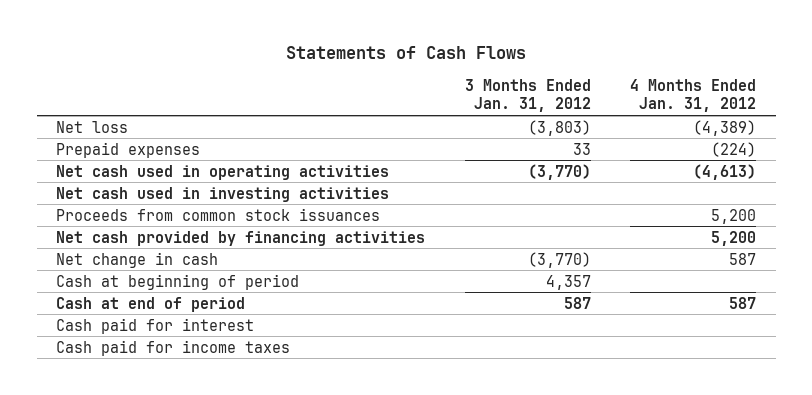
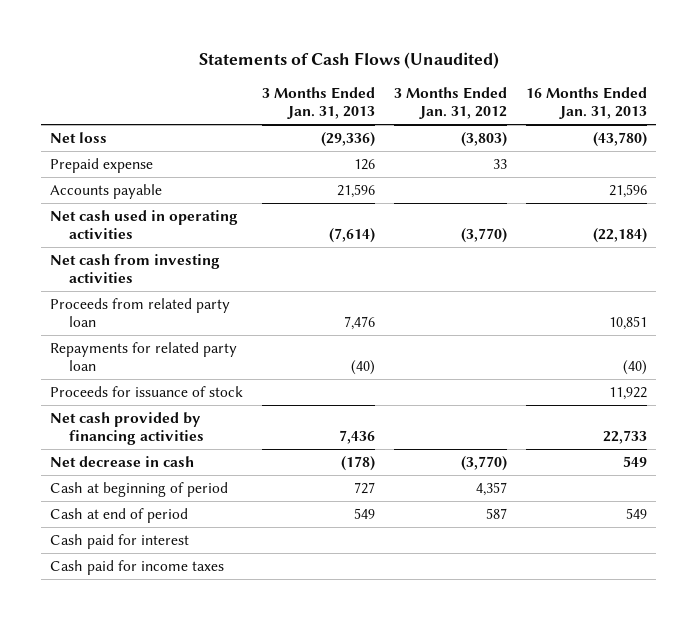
[286,46,527,60] Statements of Cash Flows -> [198,51,499,69] Statements of Cash Flows (Unaudited)
[629,78,756,113] 4 Months Ended Jan. 31, 2012 -> none
none -> [262,87,376,119] 3 Months Ended Jan. 31, 2013
none -> [525,87,647,119] 16 Months Ended Jan. 31, 2013
[56,141,201,158] Prepaid expenses -> none
none -> [50,158,154,174] Prepaid expense
none -> [50,184,163,200] Accounts payable
[56,186,390,202] Net cash used in investing activities -> [50,254,221,283] Net cash from investing activities
none -> [50,298,231,327] Proceeds from related party loan
none -> [50,342,238,371] Repayments for related party loan
[56,207,381,221] Proceeds from common stock issuances -> [50,386,244,398] Proceeds for issuance of stock
[56,251,219,268] Net change in cash -> [50,456,195,468] Net decrease in cash

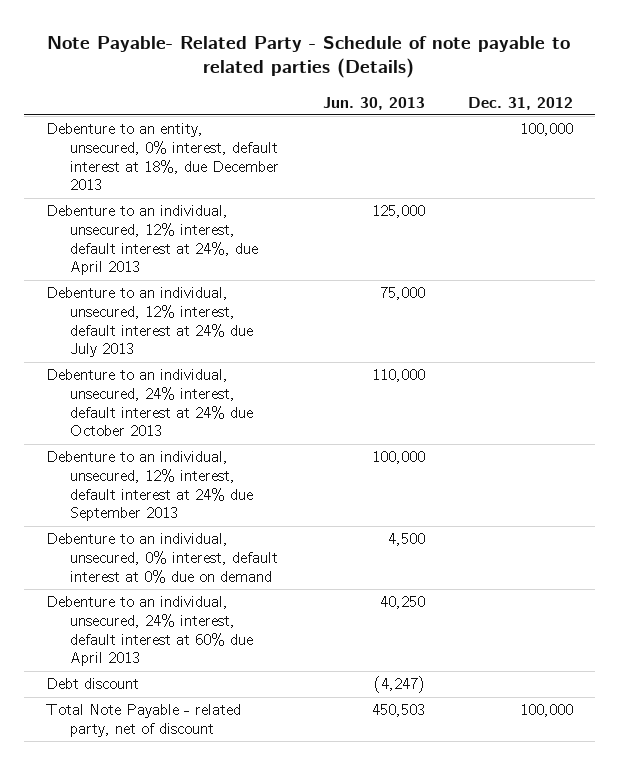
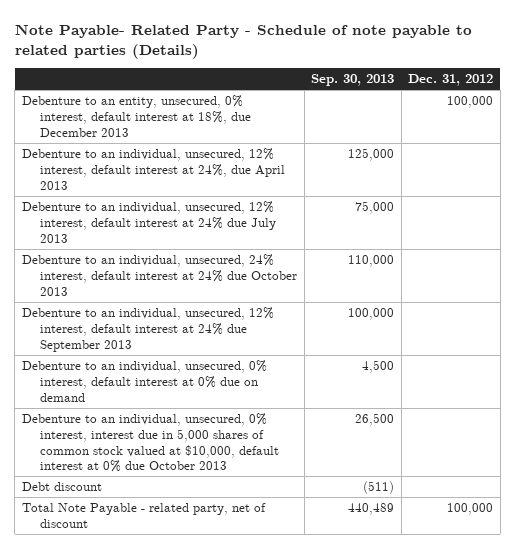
[322,96,425,110] Jun. 30, 2013 -> none
none -> [311,74,395,87] Sep. 30, 2013
[45,596,254,667] Debenture to an individual, unsecured, 24% interest, default interest at 60% due April 2013 -> [21,412,279,473] Debenture to an individual, unsecured, 0% interest, interest due in 5,000 shares of common stock valued at $10,000, default interest at 0% due October 2013

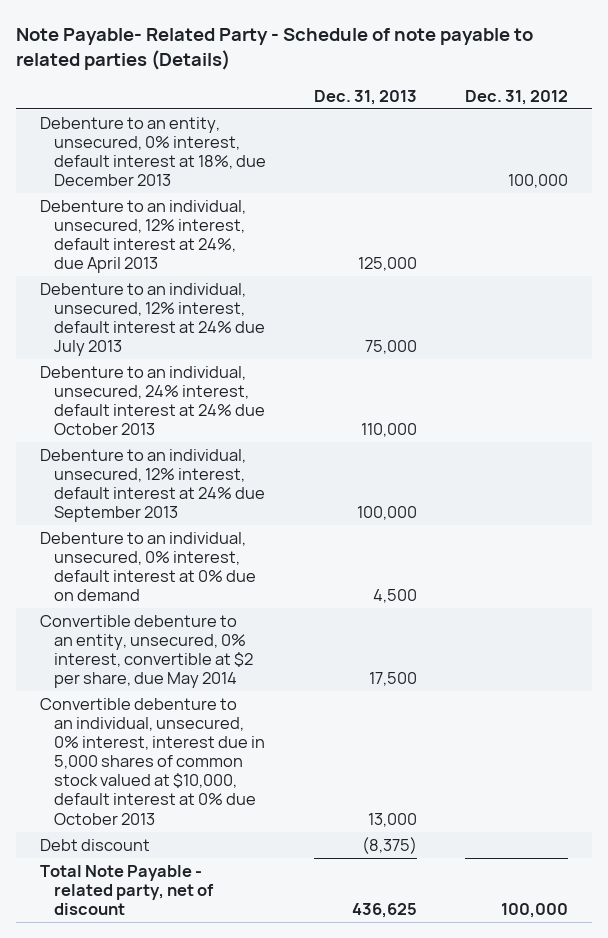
[311,74,395,87] Sep. 30, 2013 -> none
none -> [314,89,418,105] Dec. 31, 2013
none -> [39,614,254,689] Convertible debenture to an entity, unsecured, 0% interest, convertible at $2 per share, due May 2014
[21,412,279,473] Debenture to an individual, unsecured, 0% interest, interest due in 5,000 shares of common stock valued at $10,000, default interest at 0% due October 2013 -> [39,697,266,825] Convertible debenture to an individual, unsecured, 0% interest, interest due in 5,000 shares of common stock valued at $10,000, default interest at 0% due October 2013

